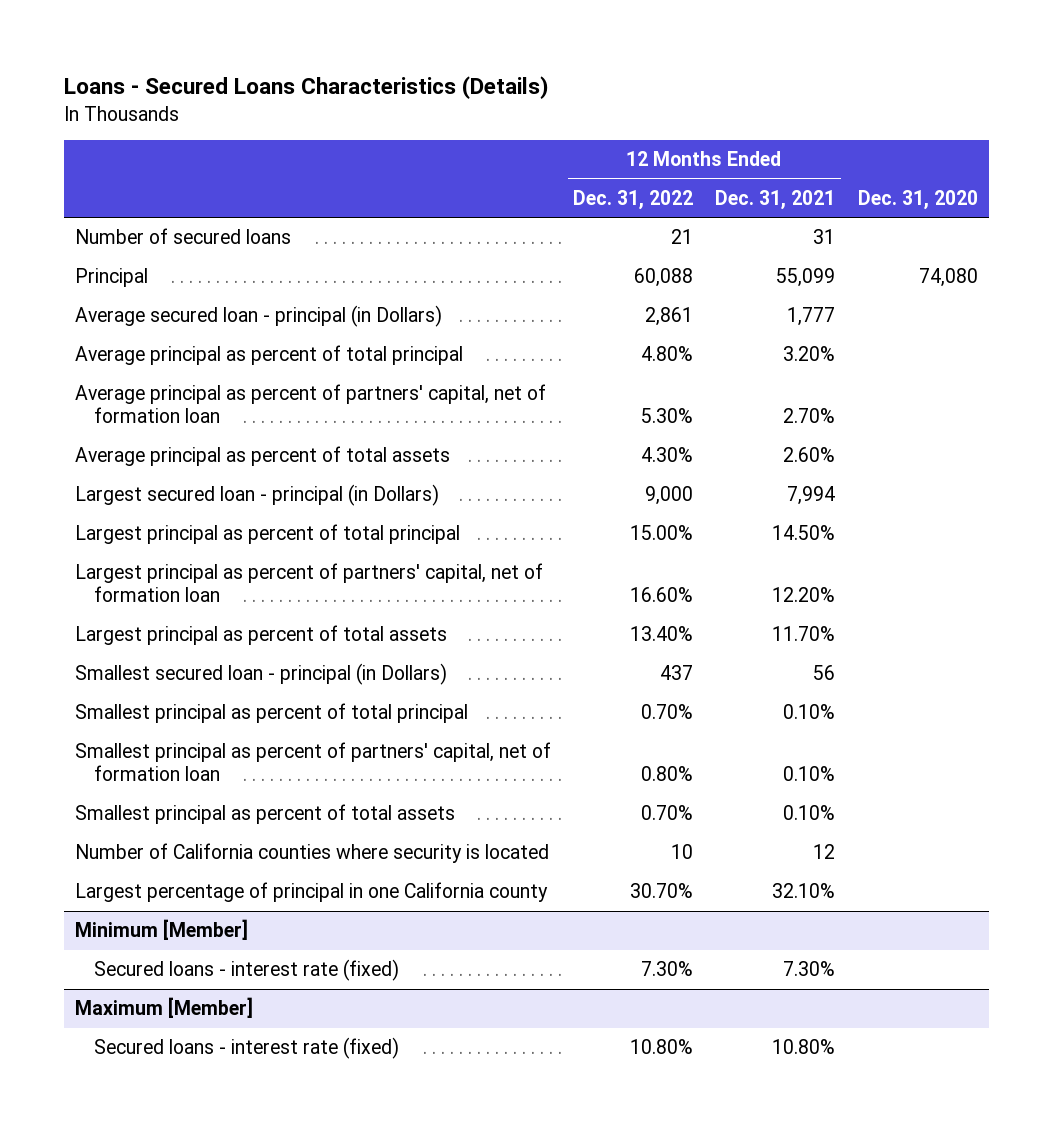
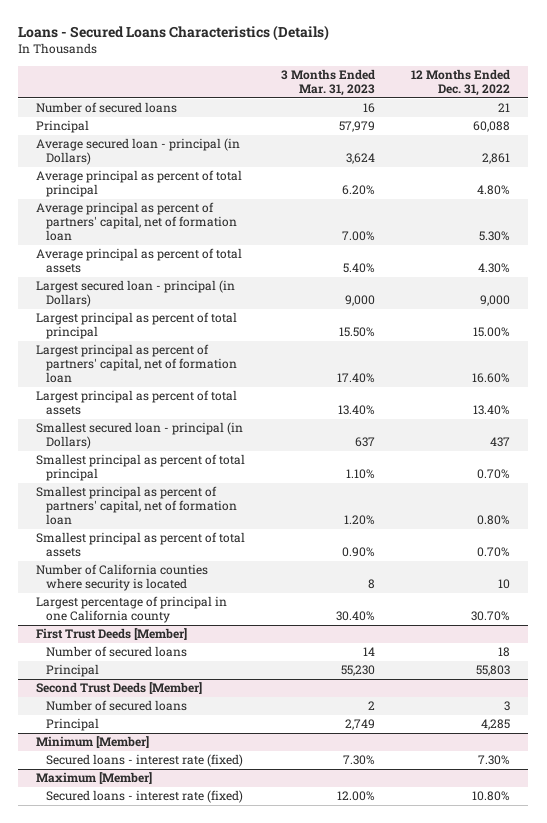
[715,190,836,211] Dec. 31, 2021 -> none
[857,190,978,211] Dec. 31, 2020 -> none
none -> [281,68,376,97] 3 Months Ended Mar. 31, 2023
none -> [36,628,188,641] First Trust Deeds [Member]
none -> [45,646,187,658] Number of secured loans
none -> [45,664,99,678] Principal
none -> [36,682,203,695] Second Trust Deeds [Member]
none -> [45,700,187,712] Number of secured loans
none -> [45,718,99,732] Principal

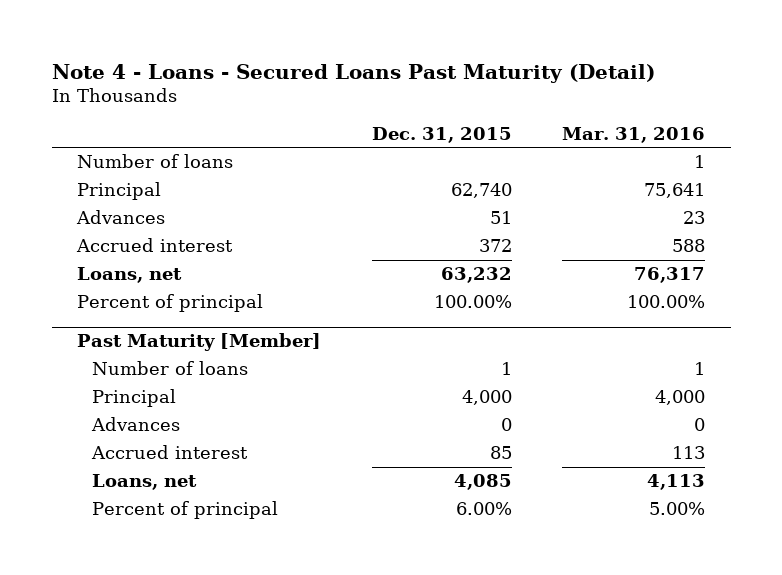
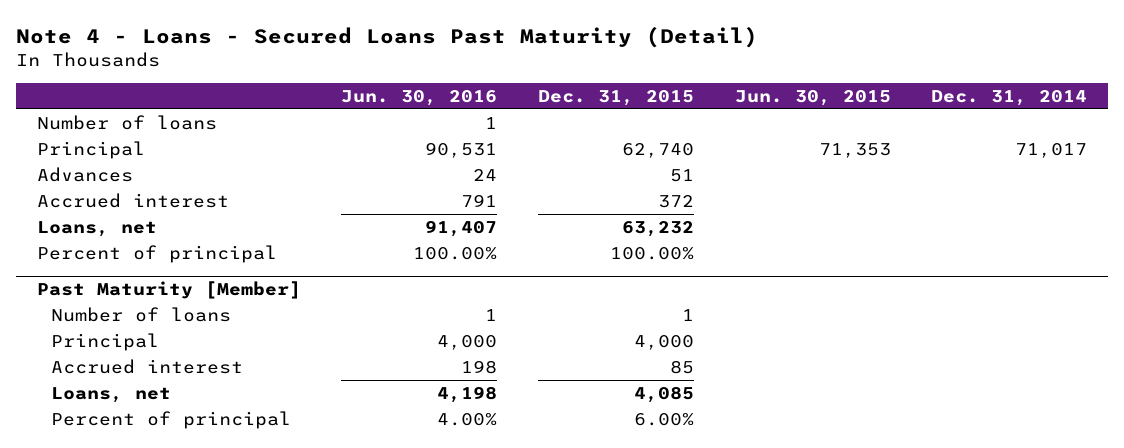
[562,126,706,143] Mar. 31, 2016 -> none
none -> [341,89,498,106] Jun. 30, 2016
none -> [734,89,891,106] Jun. 30, 2015
none -> [931,89,1088,106] Dec. 31, 2014
[90,417,180,432] Advances -> none

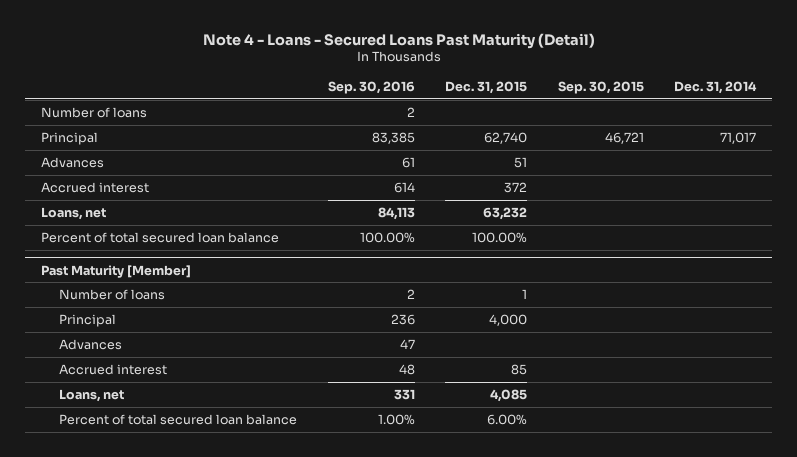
[341,89,498,106] Jun. 30, 2016 -> none
[734,89,891,106] Jun. 30, 2015 -> none
none -> [327,80,415,94] Sep. 30, 2016
none -> [557,80,644,94] Sep. 30, 2015
[36,245,277,264] Percent of principal -> none
none -> [40,231,279,243] Percent of total secured loan balance
none -> [58,338,122,350] Advances
[50,411,291,430] Percent of principal -> none
none -> [58,413,297,425] Percent of total secured loan balance

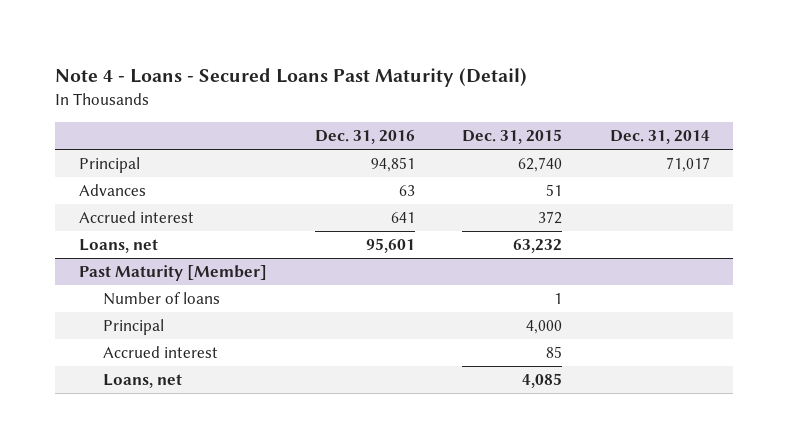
[327,80,415,94] Sep. 30, 2016 -> none
[557,80,644,94] Sep. 30, 2015 -> none
none -> [314,130,415,145] Dec. 31, 2016
[40,106,147,118] Number of loans -> none
[40,231,279,243] Percent of total secured loan balance -> none
[58,338,122,350] Advances -> none
[58,413,297,425] Percent of total secured loan balance -> none

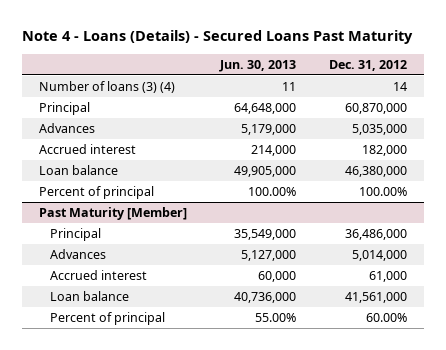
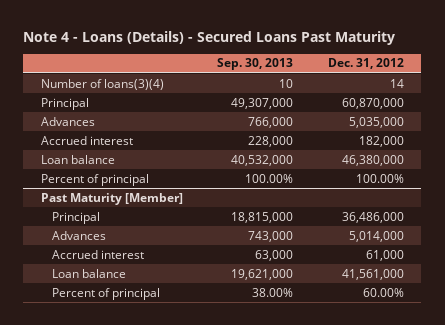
[218,59,296,72] Jun. 30, 2013 -> none
none -> [217,58,294,71] Sep. 30, 2013
[38,81,175,94] Number of loans (3) (4) -> [40,78,164,90] Number of loans(3)(4)

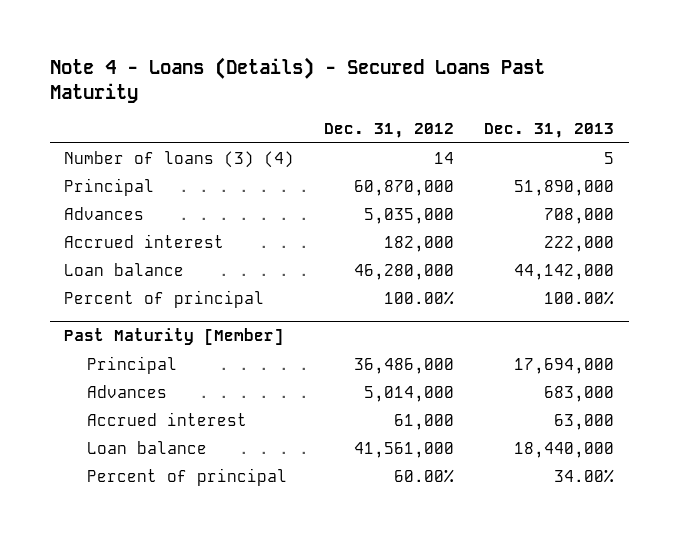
[217,58,294,71] Sep. 30, 2013 -> none
none -> [484,123,615,139] Dec. 31, 2013
[40,78,164,90] Number of loans(3)(4) -> [64,150,295,168] Number of loans (3) (4)
[342,154,405,166] 46,380,000 -> [354,263,455,280] 46,280,000

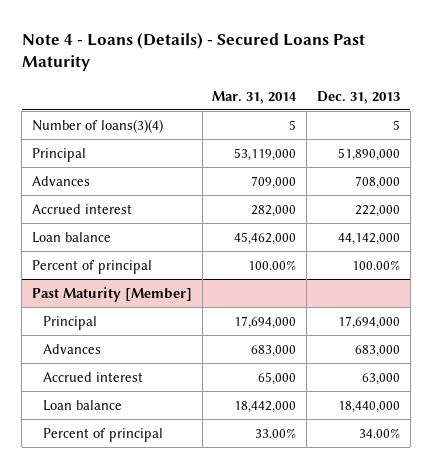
[324,123,455,139] Dec. 31, 2012 -> none
none -> [212,90,298,104] Mar. 31, 2014
[64,150,295,168] Number of loans (3) (4) -> [32,118,164,133] Number of loans(3)(4)

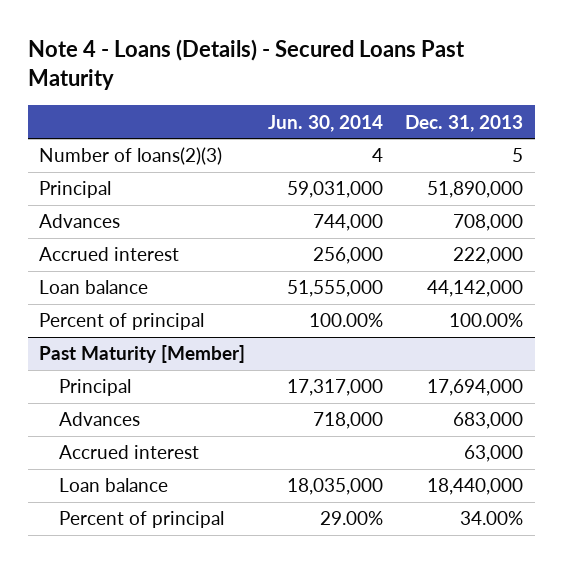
[212,90,298,104] Mar. 31, 2014 -> none
none -> [267,114,383,132] Jun. 30, 2014
[32,118,164,133] Number of loans(3)(4) -> [39,147,223,166] Number of loans(2)(3)

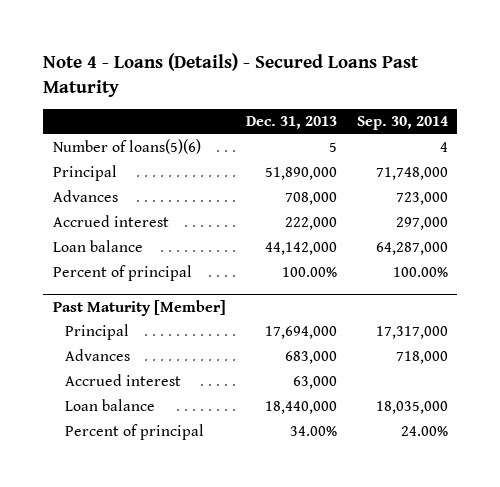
[267,114,383,132] Jun. 30, 2014 -> none
none -> [356,116,448,131] Sep. 30, 2014
[39,147,223,166] Number of loans(2)(3) -> [52,139,201,155] Number of loans(5)(6)

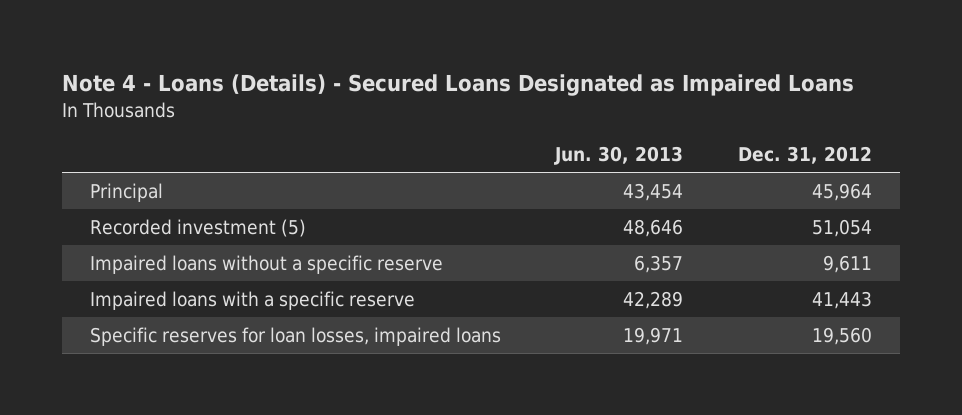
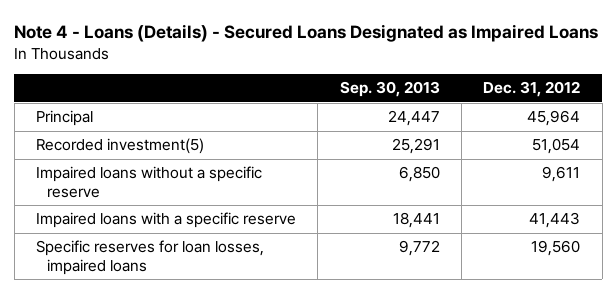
[554,145,684,165] Jun. 30, 2013 -> none
none -> [339,81,440,98] Sep. 30, 2013
[89,219,306,238] Recorded investment (5) -> [35,138,204,155] Recorded investment(5)

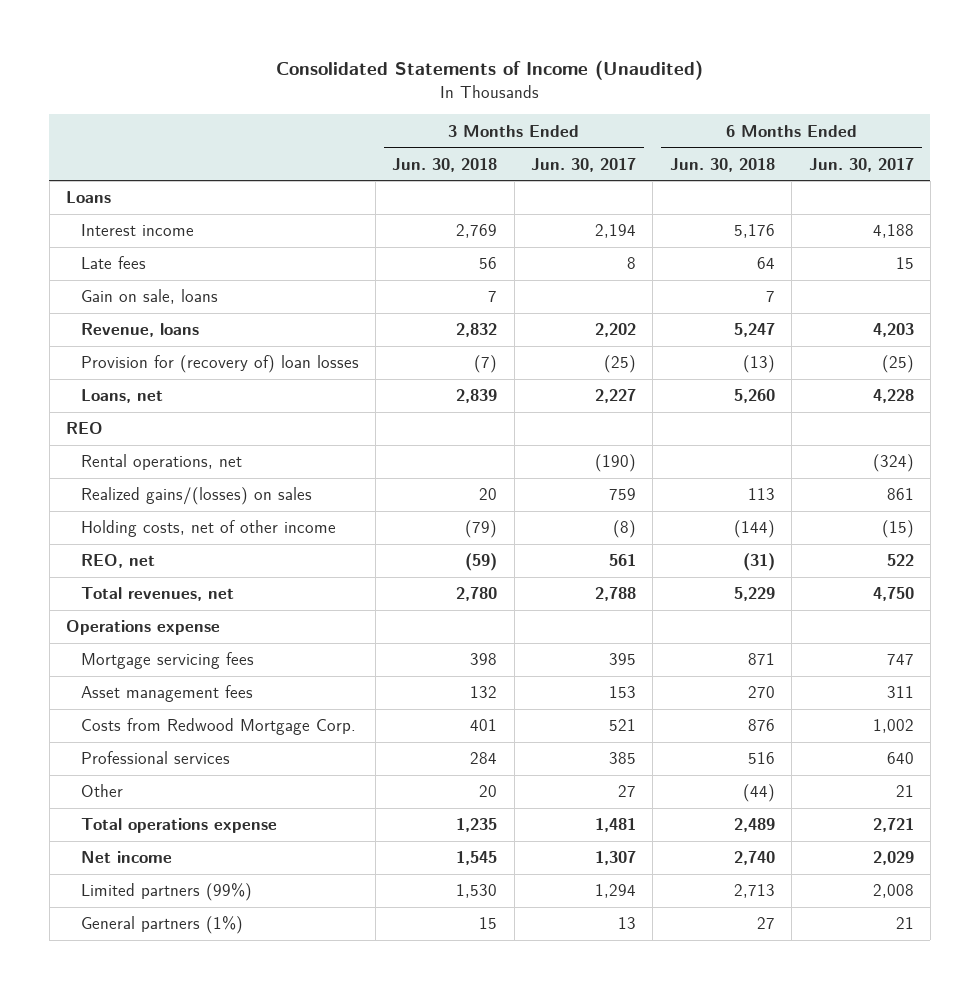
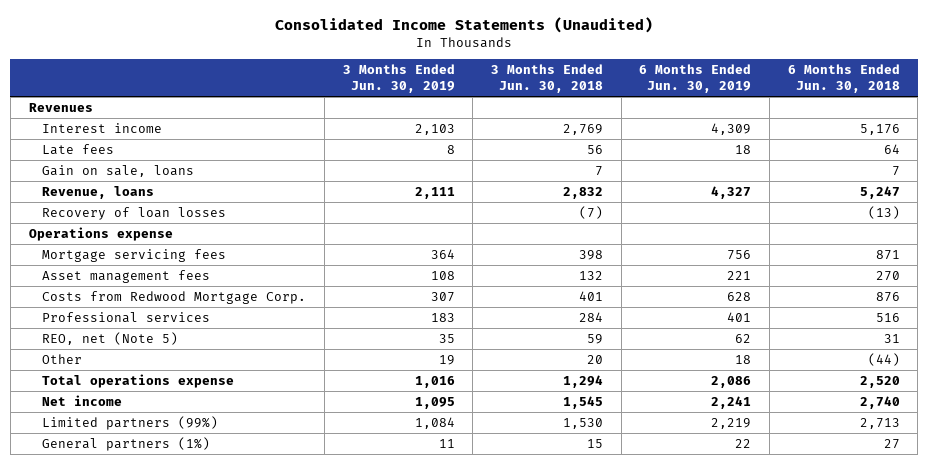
[275,59,703,80] Consolidated Statements of Income (Unaudited) -> [275,16,654,33] Consolidated Income Statements (Unaudited)
[531,157,637,172] Jun. 30, 2017 -> none
[808,157,914,172] Jun. 30, 2017 -> none
none -> [342,64,455,94] 3 Months Ended Jun. 30, 2019
none -> [639,64,752,94] 6 Months Ended Jun. 30, 2019
[65,191,111,204] Loans -> none
none -> [28,102,93,112] Revenues
[80,389,163,404] Loans, net -> none
[65,422,103,435] REO -> none
[80,454,242,471] Rental operations, net -> none
[80,487,312,506] Realized gains/(losses) on sales -> none
[80,520,336,538] Holding costs, net of other income -> none
[80,554,155,569] REO, net -> none
[80,587,234,602] Total revenues, net -> none
[80,355,359,374] Provision for (recovery of) loan losses -> [42,206,227,220] Recovery of loan losses
none -> [42,331,179,345] REO, net (Note 5)
[456,818,498,833] 1,235 -> [563,374,604,388] 1,294
[733,818,775,833] 2,489 -> [859,375,900,388] 2,520

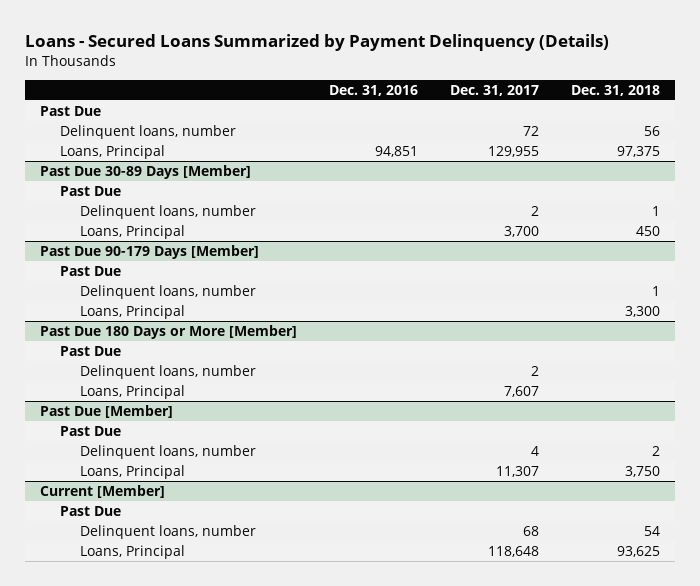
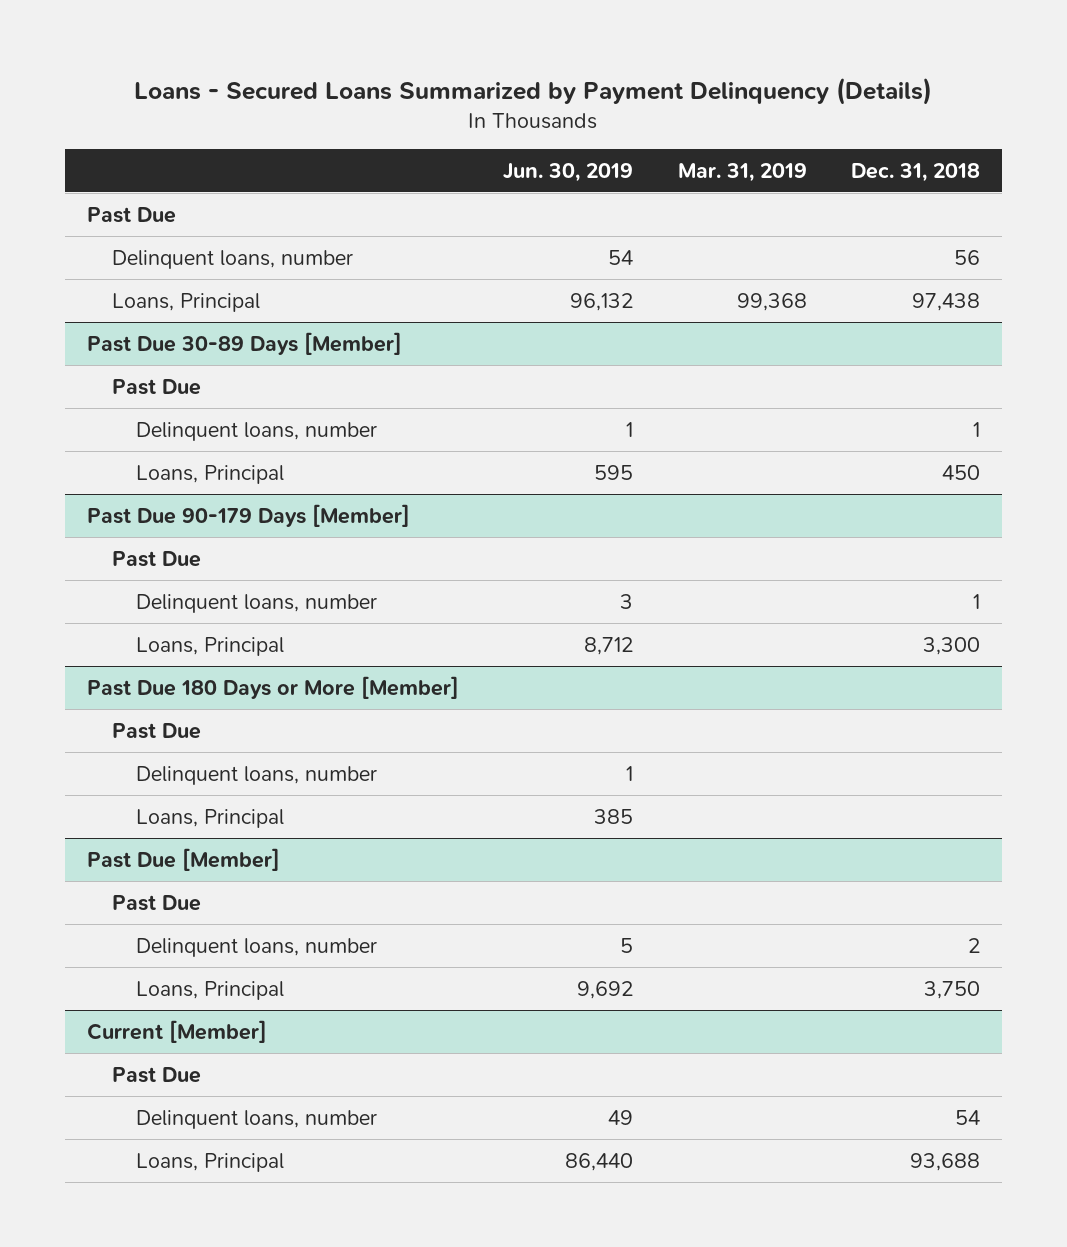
[329,84,419,96] Dec. 31, 2016 -> none
[449,84,539,96] Dec. 31, 2017 -> none
none -> [503,162,634,182] Jun. 30, 2019
none -> [677,162,807,182] Mar. 31, 2019
[616,145,660,157] 97,375 -> [911,292,980,311] 97,438
[616,545,660,557] 93,625 -> [909,1152,980,1171] 93,688

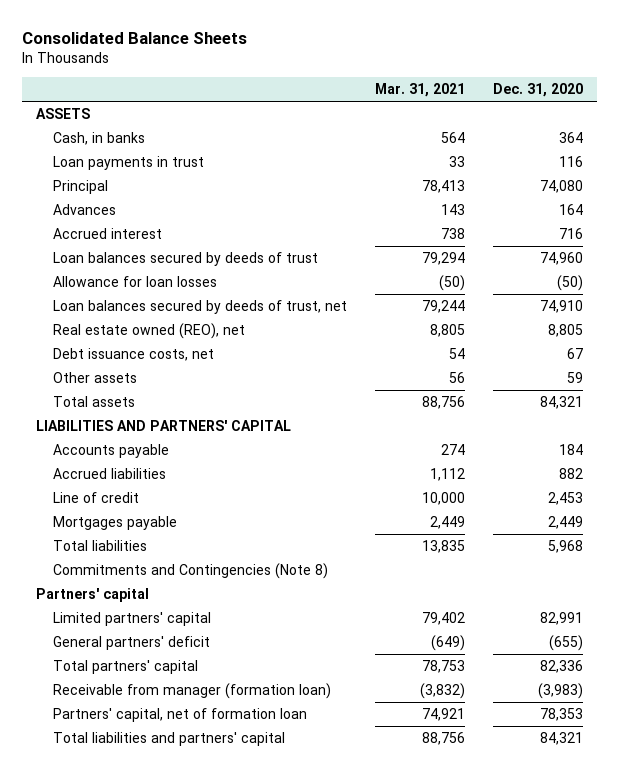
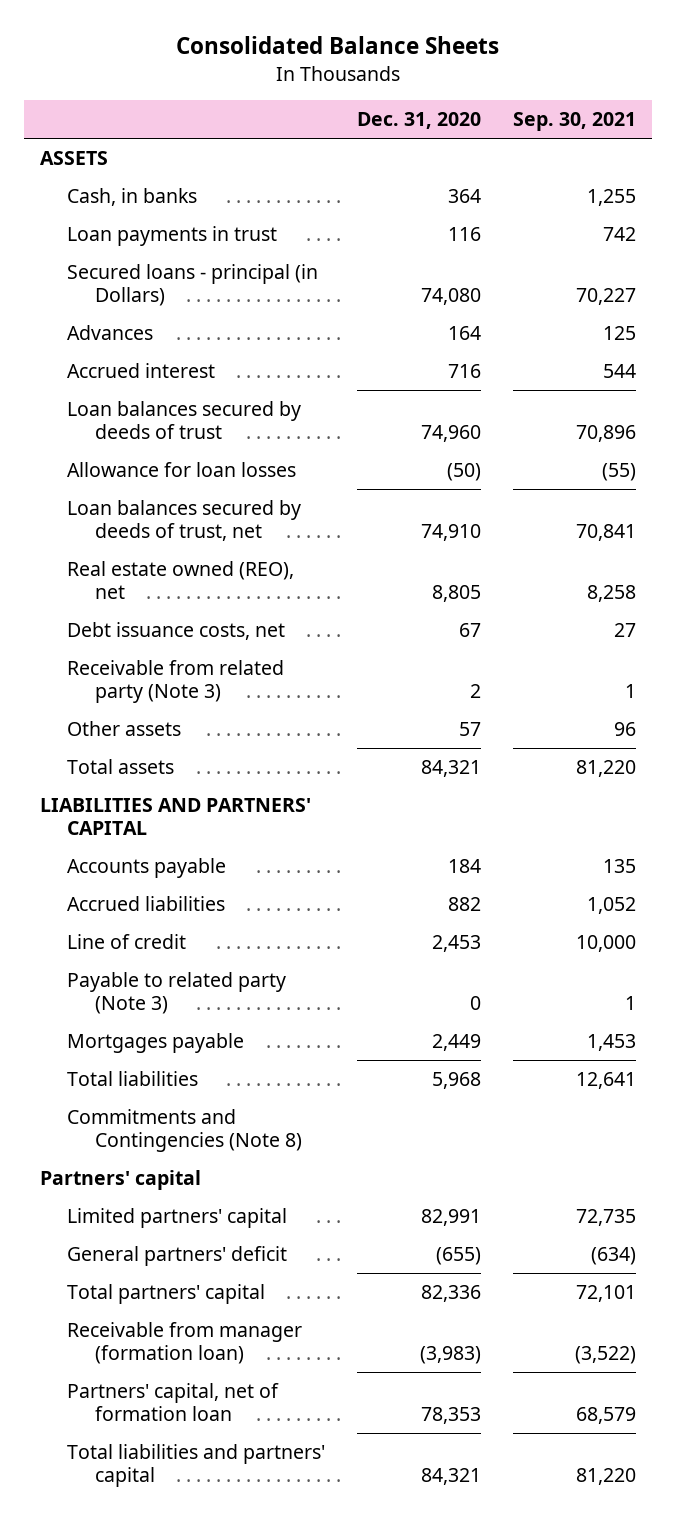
[374,83,465,98] Mar. 31, 2021 -> none
none -> [512,112,636,132] Sep. 30, 2021
[52,179,108,194] Principal -> [67,264,319,306] Secured loans - principal (in Dollars)
none -> [67,660,285,703] Receivable from related party (Note 3)
[566,371,583,383] 59 -> [459,722,482,737] 57
none -> [67,972,287,1014] Payable to related party (Note 3)

